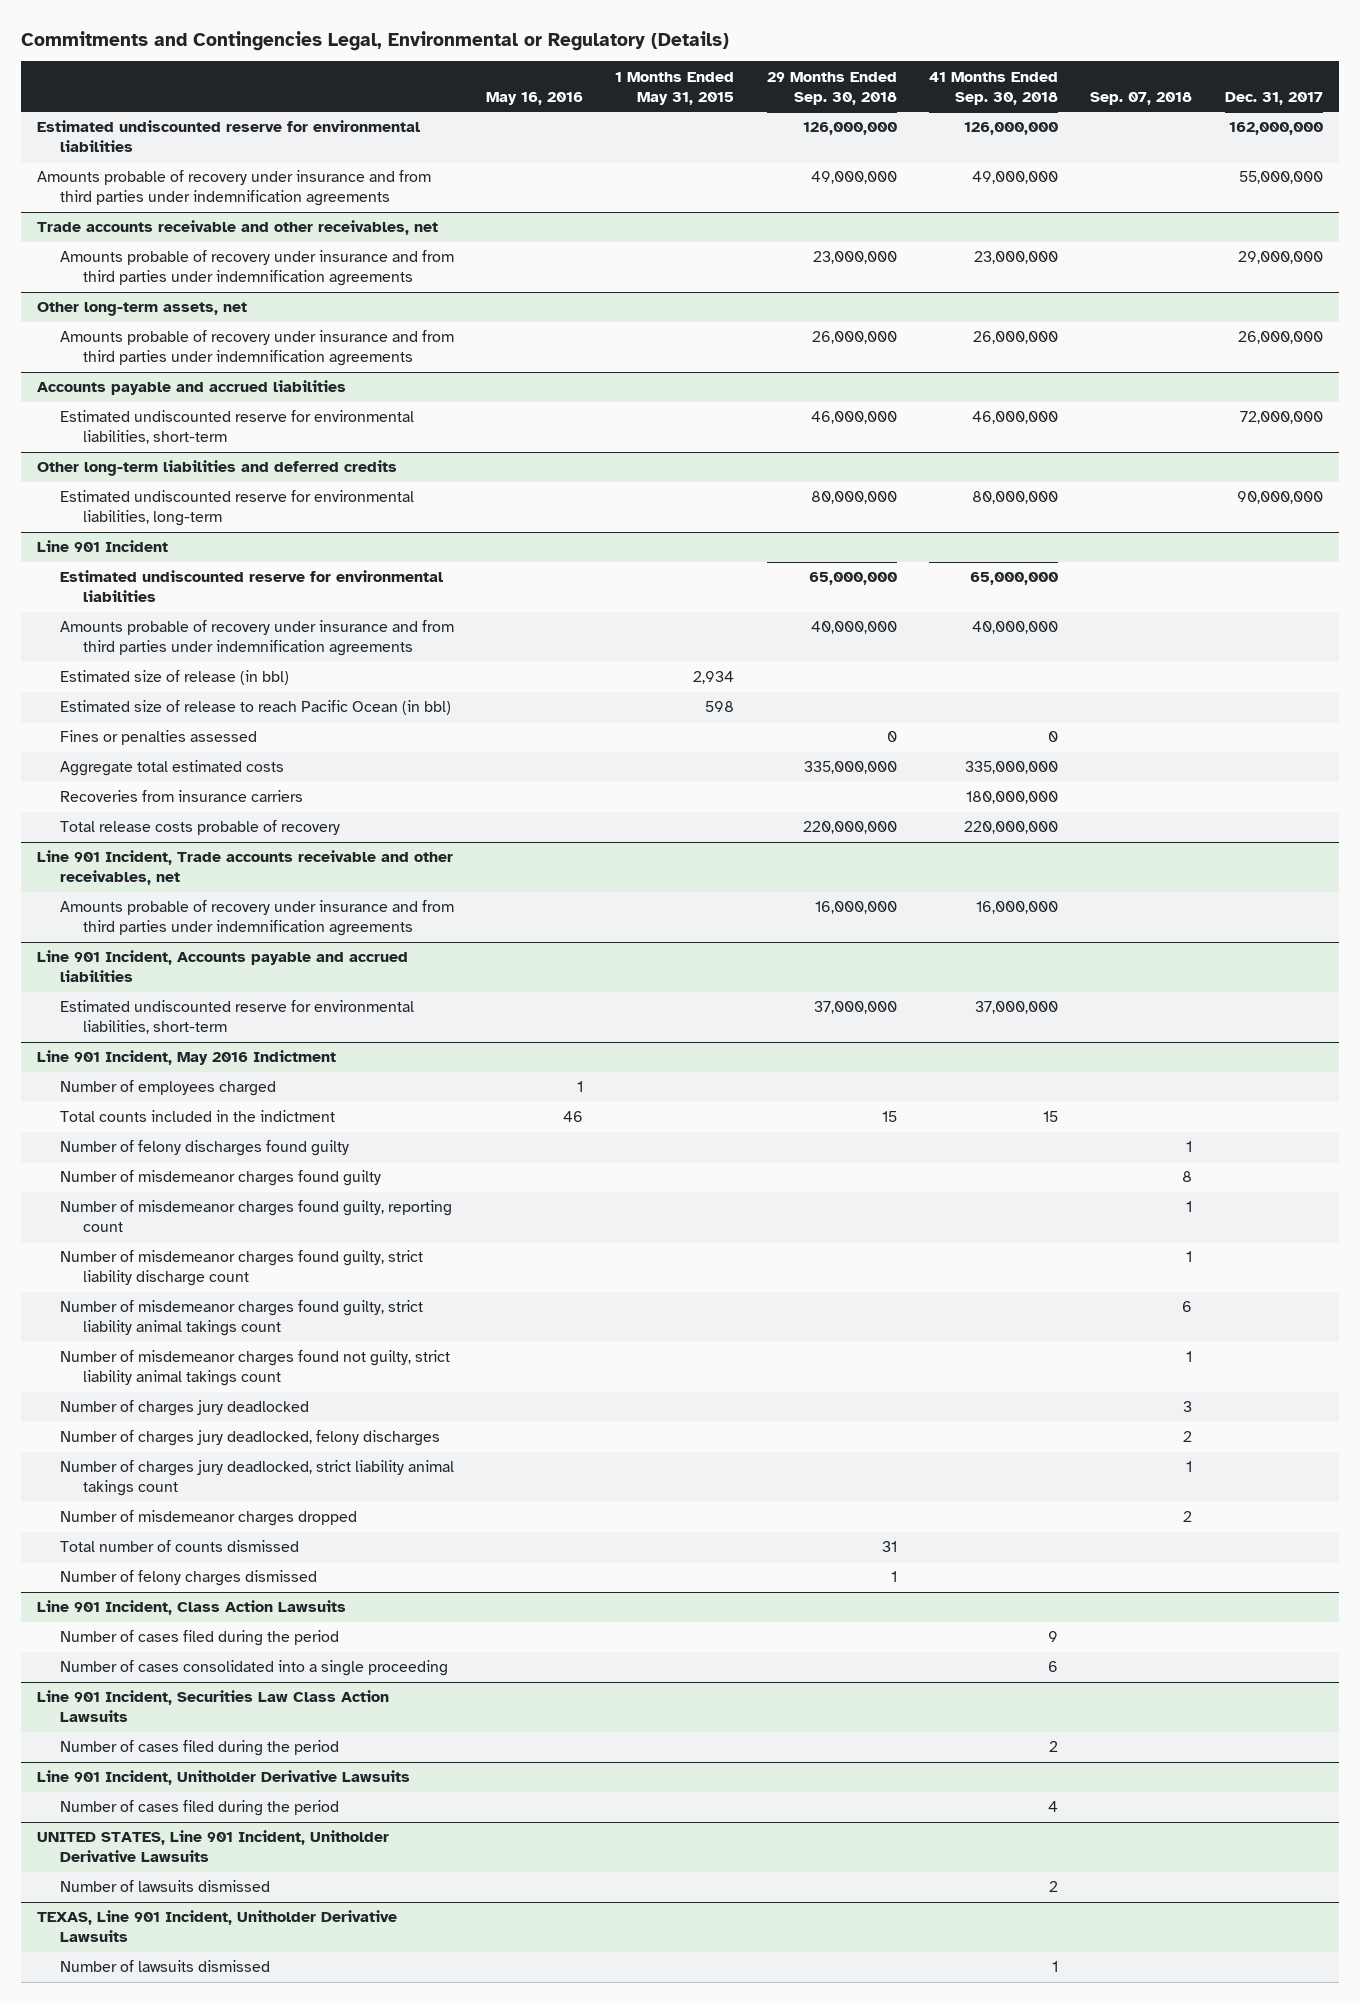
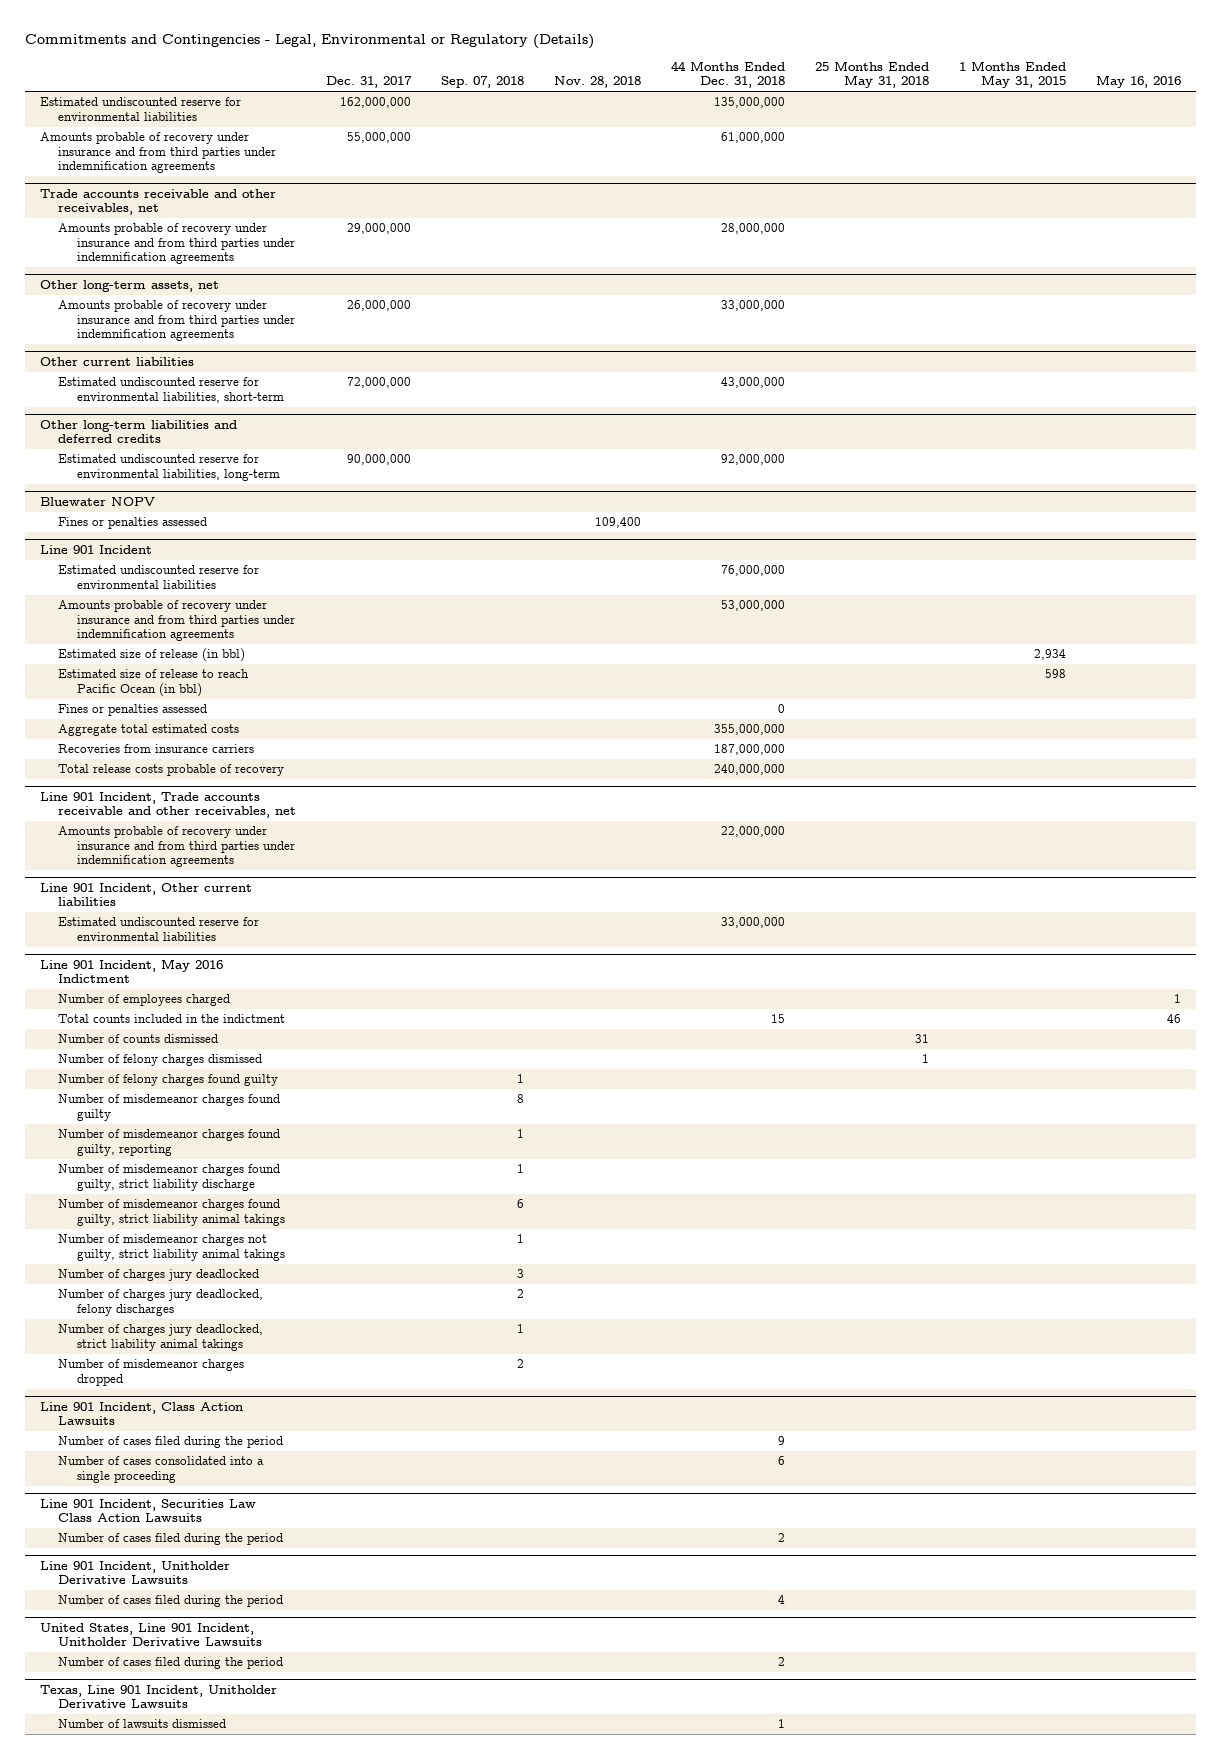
[20,30,729,51] Commitments and Contingencies Legal, Environmental or Regulatory (Details) -> [24,33,594,49] Commitments and Contingencies - Legal, Environmental or Regulatory (Details)
[766,71,897,105] 29 Months Ended Sep. 30, 2018 -> none
[929,71,1059,105] 41 Months Ended Sep. 30, 2018 -> none
none -> [554,76,642,89] Nov. 28, 2018
none -> [671,60,786,89] 44 Months Ended Dec. 31, 2018
none -> [815,60,930,89] 25 Months Ended May 31, 2018
[36,380,346,396] Accounts payable and accrued liabilities -> [39,356,194,366] Other current liabilities
none -> [39,496,155,506] Bluewater NOPV
none -> [58,517,208,530] Fines or penalties assessed
[36,950,408,983] Line 901 Incident, Accounts payable and accrued liabilities -> none
[59,1000,414,1035] Estimated undiscounted reserve for environmental liabilities, short-term -> none
none -> [39,882,252,906] Line 901 Incident, Other current liabilities
none -> [58,917,260,941] Estimated undiscounted reserve for environmental liabilities
none -> [58,1034,219,1044] Number of counts dismissed
[59,1570,317,1587] Number of felony charges dismissed -> [58,1054,263,1067] Number of felony charges dismissed
[59,1140,349,1157] Number of felony discharges found guilty -> [58,1074,279,1087] Number of felony charges found guilty
[59,1200,452,1233] Number of misdemeanor charges found guilty, reporting count -> [58,1129,281,1156] Number of misdemeanor charges found guilty, reporting
[59,1250,423,1287] Number of misdemeanor charges found guilty, strict liability discharge count -> [58,1164,281,1191] Number of misdemeanor charges found guilty, strict liability discharge
[59,1300,423,1337] Number of misdemeanor charges found guilty, strict liability animal takings count -> [58,1199,286,1226] Number of misdemeanor charges found guilty, strict liability animal takings
[59,1350,450,1387] Number of misdemeanor charges found not guilty, strict liability animal takings count -> [58,1234,286,1261] Number of misdemeanor charges not guilty, strict liability animal takings
[59,1460,454,1497] Number of charges jury deadlocked, strict liability animal takings count -> [58,1324,264,1351] Number of charges jury deadlocked, strict liability animal takings
[59,1540,299,1553] Total number of counts dismissed -> none
[59,1880,270,1893] Number of lawsuits dismissed -> none
[36,1830,389,1863] UNITED STATES, Line 901 Incident, Unitholder Derivative Lawsuits -> [39,1622,263,1646] United States, Line 901 Incident, Unitholder Derivative Lawsuits
none -> [58,1657,284,1670] Number of cases filed during the period
[36,1910,397,1943] TEXAS, Line 901 Incident, Unitholder Derivative Lawsuits -> [39,1684,277,1708] Texas, Line 901 Incident, Unitholder Derivative Lawsuits

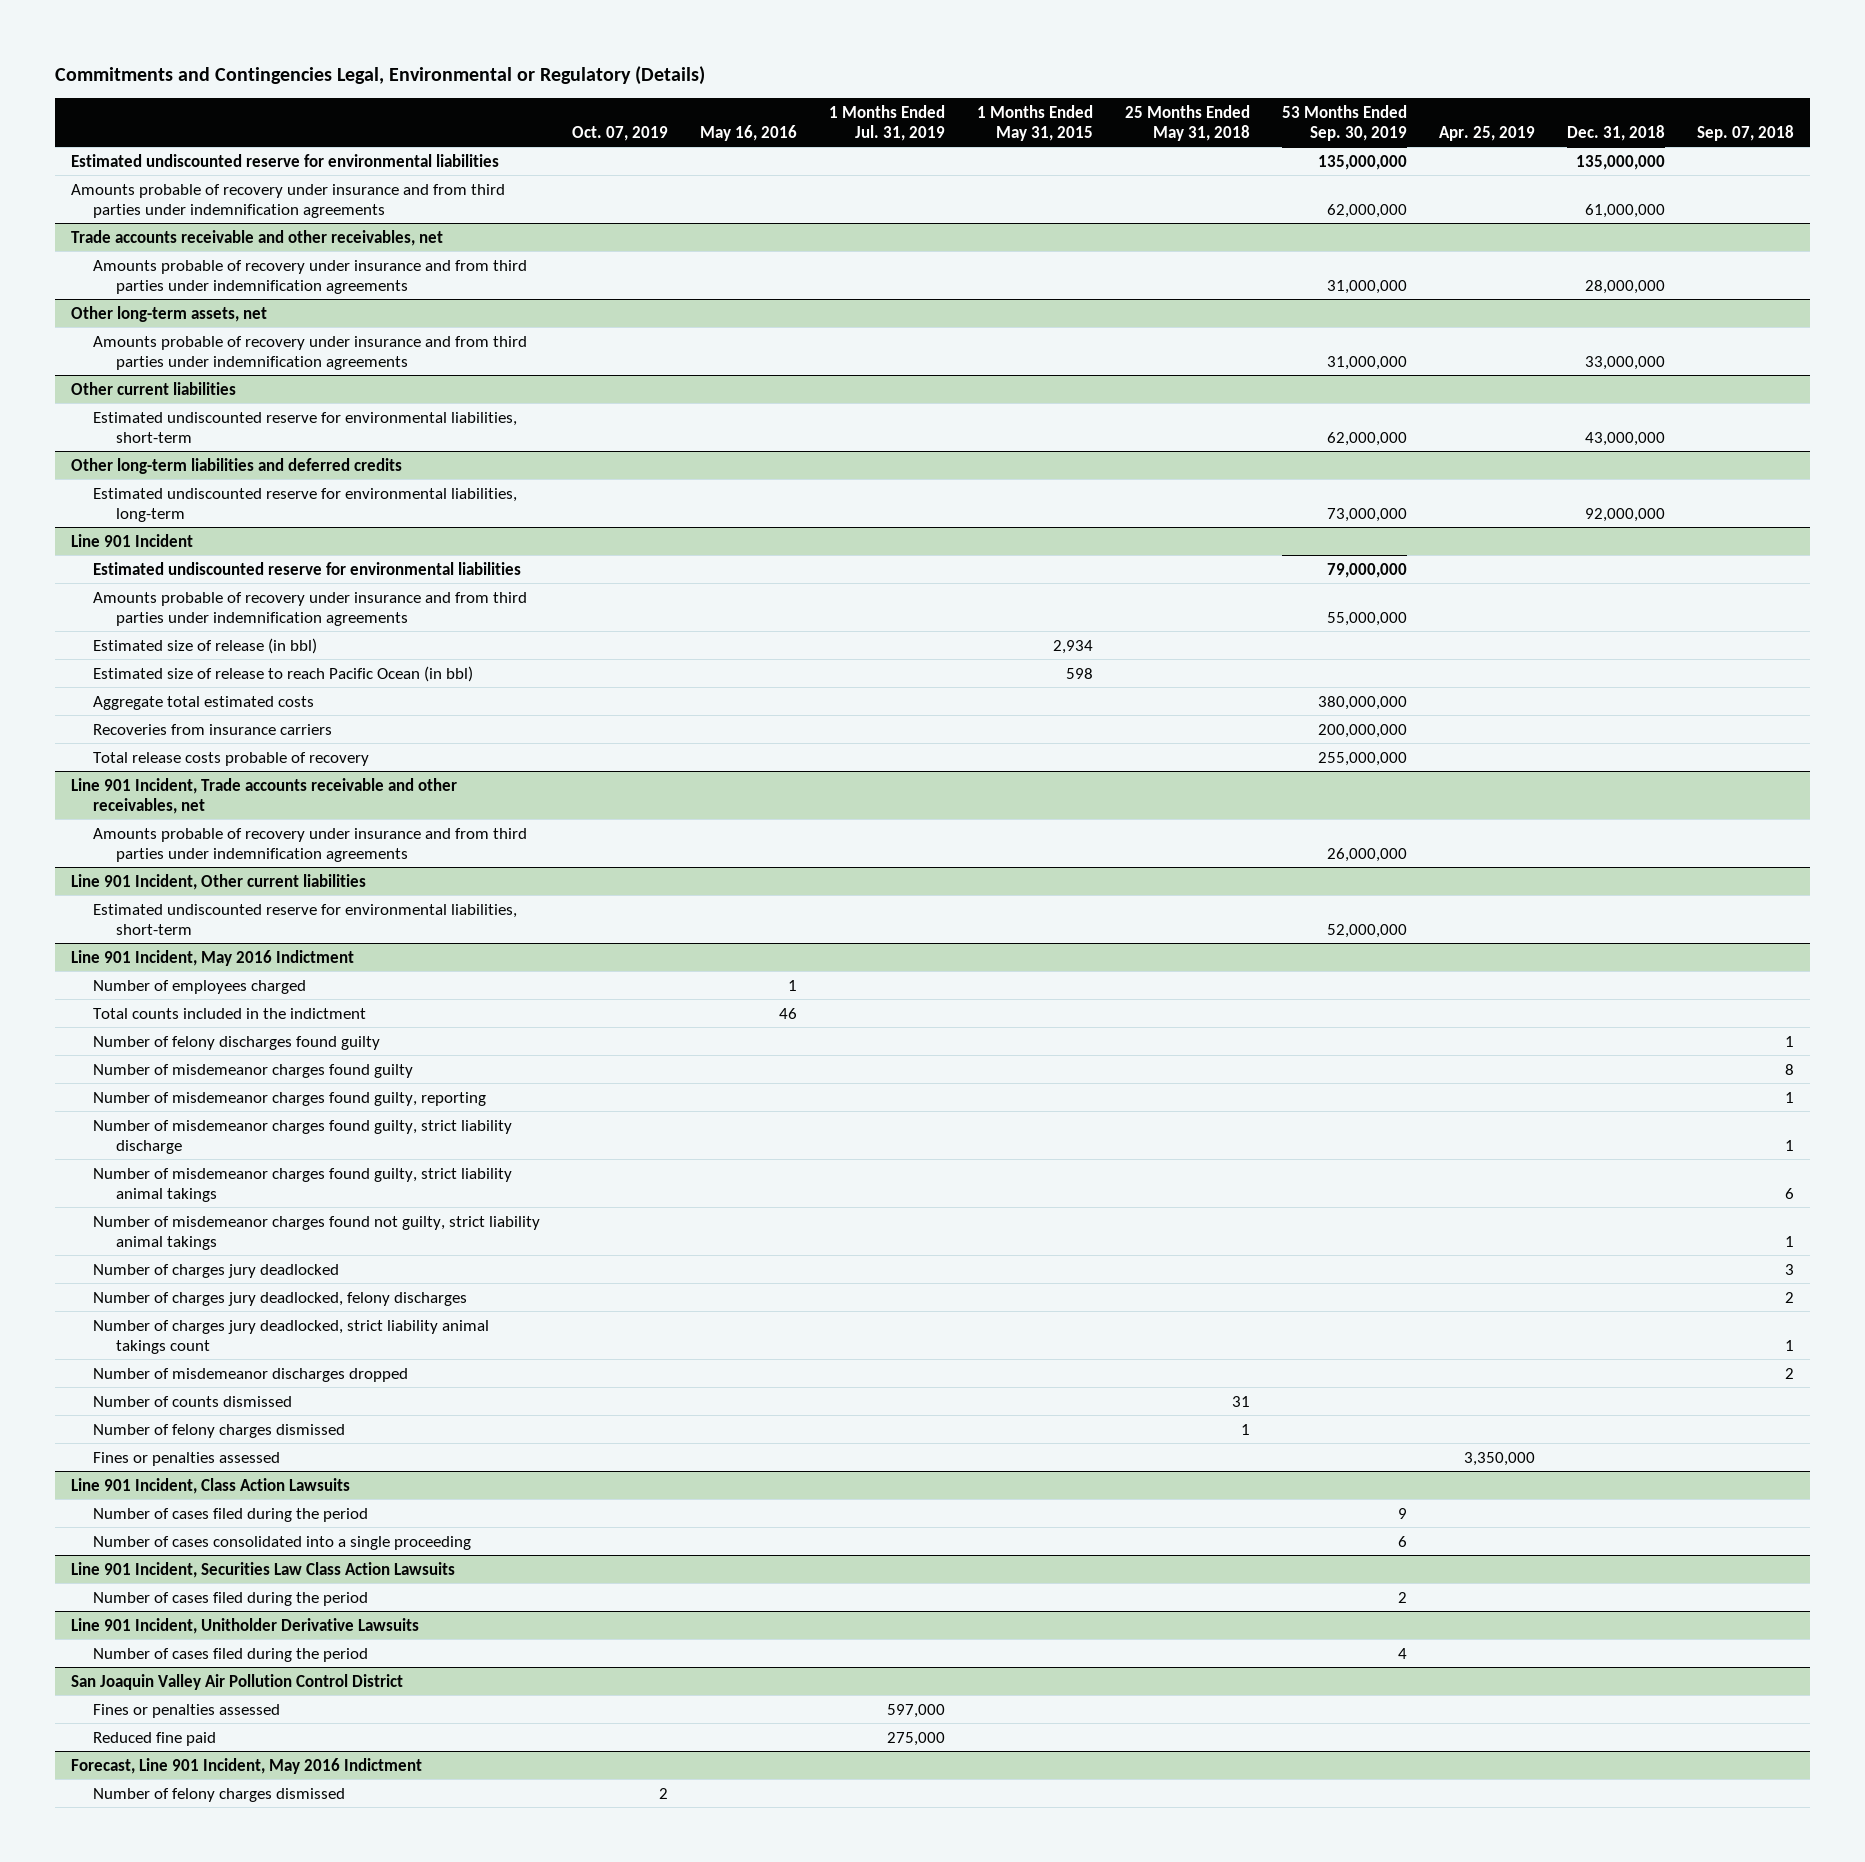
[24,33,594,49] Commitments and Contingencies - Legal, Environmental or Regulatory (Details) -> [54,66,705,86] Commitments and Contingencies Legal, Environmental or Regulatory (Details)
[326,76,413,89] Dec. 31, 2017 -> none
[554,76,642,89] Nov. 28, 2018 -> none
[671,60,786,89] 44 Months Ended Dec. 31, 2018 -> none
none -> [572,125,669,141] Oct. 07, 2019
none -> [829,104,946,141] 1 Months Ended Jul. 31, 2019
none -> [1281,104,1407,141] 53 Months Ended Sep. 30, 2019
none -> [1438,125,1535,141] Apr. 25, 2019
none -> [1566,124,1665,141] Dec. 31, 2018
[39,496,155,506] Bluewater NOPV -> none
[58,517,208,530] Fines or penalties assessed -> none
[58,704,208,717] Fines or penalties assessed -> none
[58,917,260,941] Estimated undiscounted reserve for environmental liabilities -> [93,903,518,935] Estimated undiscounted reserve for environmental liabilities, short-term
[58,1074,279,1087] Number of felony charges found guilty -> [93,1035,381,1050] Number of felony discharges found guilty
[58,1234,286,1261] Number of misdemeanor charges not guilty, strict liability animal takings -> [93,1215,541,1250] Number of misdemeanor charges found not guilty, strict liability animal takings
[58,1324,264,1351] Number of charges jury deadlocked, strict liability animal takings -> [93,1319,490,1354] Number of charges jury deadlocked, strict liability animal takings count
[58,1359,245,1386] Number of misdemeanor charges dropped -> [93,1367,409,1382] Number of misdemeanor discharges dropped
[58,1034,219,1044] Number of counts dismissed -> [93,1395,293,1407] Number of counts dismissed
[58,1054,263,1067] Number of felony charges dismissed -> [93,1423,346,1438] Number of felony charges dismissed
none -> [93,1451,281,1466] Fines or penalties assessed
[39,1622,263,1646] United States, Line 901 Incident, Unitholder Derivative Lawsuits -> none
[58,1657,284,1670] Number of cases filed during the period -> none
[39,1684,277,1708] Texas, Line 901 Incident, Unitholder Derivative Lawsuits -> none
[58,1719,227,1729] Number of lawsuits dismissed -> none
none -> [70,1673,403,1690] San Joaquin Valley Air Pollution Control District
none -> [93,1703,281,1718] Fines or penalties assessed
none -> [93,1731,217,1746] Reduced fine paid
none -> [70,1757,422,1774] Forecast, Line 901 Incident, May 2016 Indictment
none -> [93,1787,346,1802] Number of felony charges dismissed

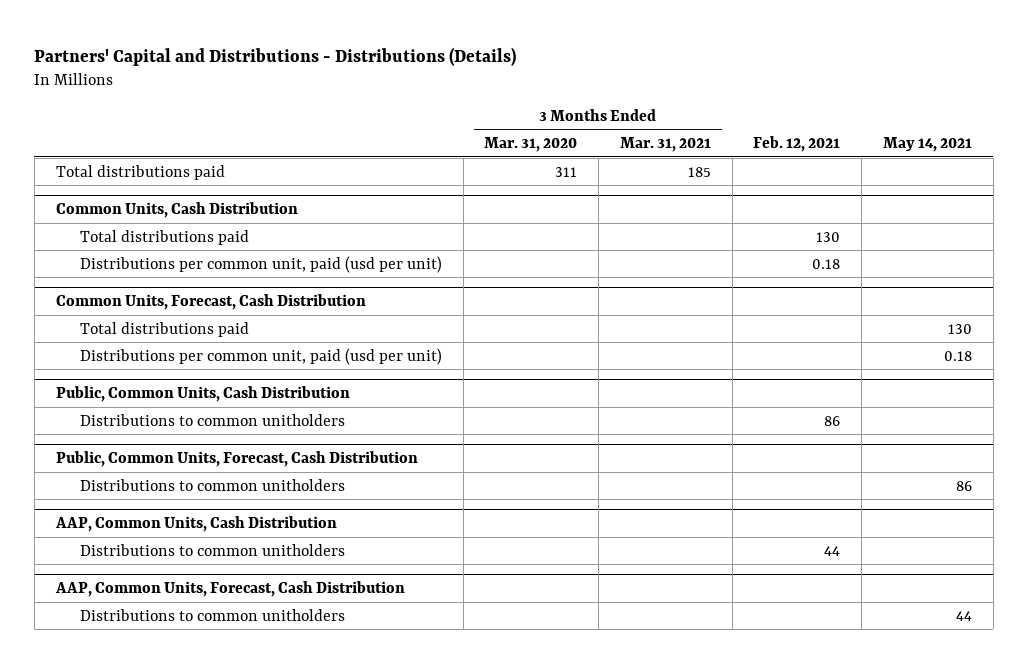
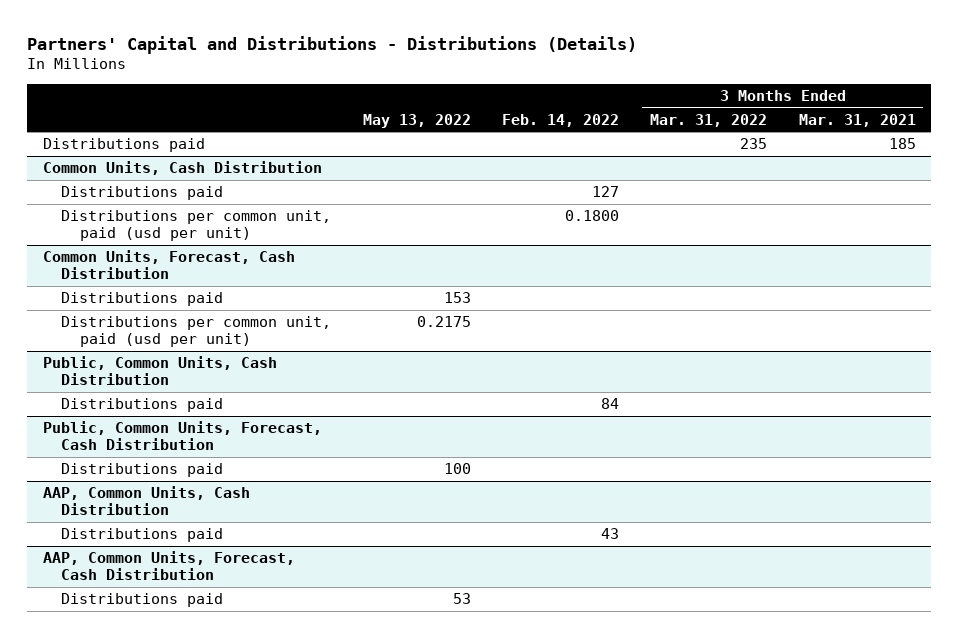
[484,137,578,153] Mar. 31, 2020 -> none
[753,136,841,153] Feb. 12, 2021 -> none
[882,137,972,153] May 14, 2021 -> none
none -> [362,113,471,128] May 13, 2022
none -> [501,113,619,127] Feb. 14, 2022
none -> [650,113,768,127] Mar. 31, 2022
[55,164,225,180] Total distributions paid -> [42,138,205,153] Distributions paid
[79,229,249,245] Total distributions paid -> [61,186,224,201] Distributions paid
[79,321,249,337] Total distributions paid -> [61,292,224,307] Distributions paid
[79,413,345,426] Distributions to common unitholders -> none
none -> [61,398,224,413] Distributions paid
[79,478,345,491] Distributions to common unitholders -> none
none -> [61,463,224,478] Distributions paid
[79,543,345,556] Distributions to common unitholders -> none
none -> [61,528,224,543] Distributions paid
[79,608,345,621] Distributions to common unitholders -> none
none -> [61,593,224,608] Distributions paid

